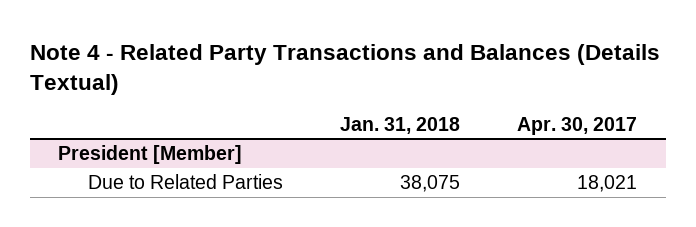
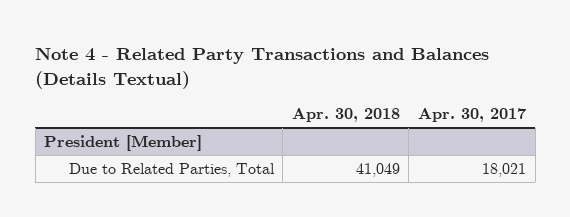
[340,116,461,134] Jan. 31, 2018 -> none
none -> [291,108,400,123] Apr. 30, 2018
[88,174,284,190] Due to Related Parties -> [68,162,275,177] Due to Related Parties, Total

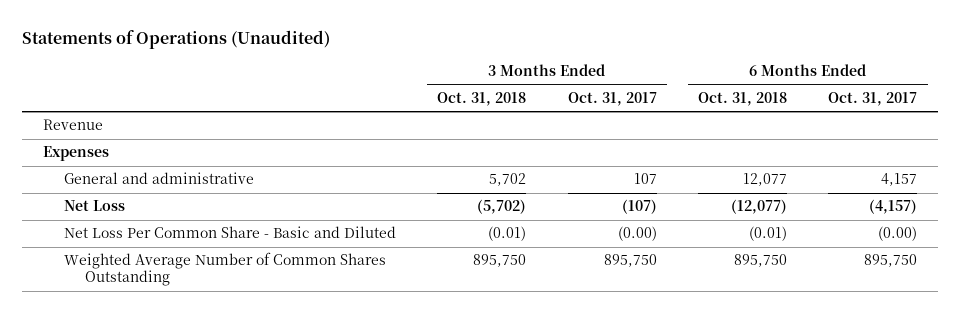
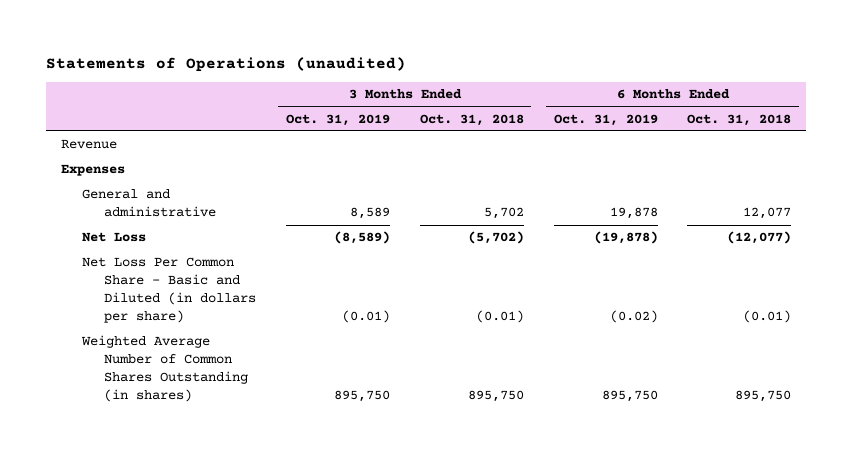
[22,30,331,50] Statements of Operations (Unaudited) -> [45,56,406,72] Statements of Operations (unaudited)
[567,92,657,107] Oct. 31, 2017 -> none
[828,92,918,107] Oct. 31, 2017 -> none
none -> [285,113,390,126] Oct. 31, 2019
none -> [553,113,658,126] Oct. 31, 2019
[64,226,397,239] Net Loss Per Common Share - Basic and Diluted -> [82,257,257,324] Net Loss Per Common Share - Basic and Diluted (in dollars per share)
[64,252,387,287] Weighted Average Number of Common Shares Outstanding -> [81,335,249,403] Weighted Average Number of Common Shares Outstanding (in shares)

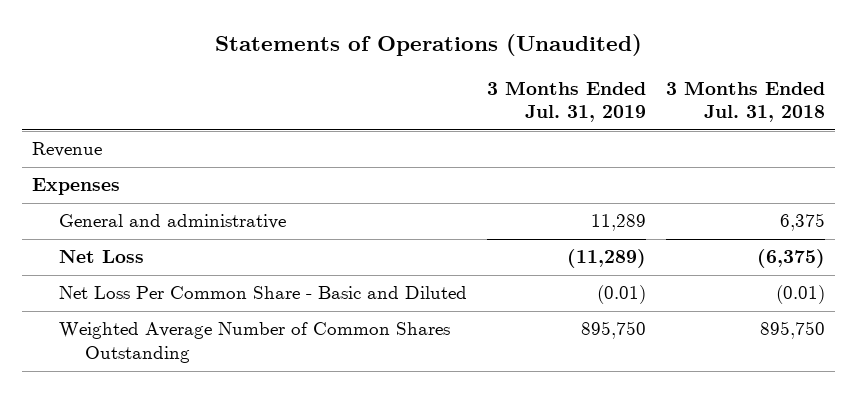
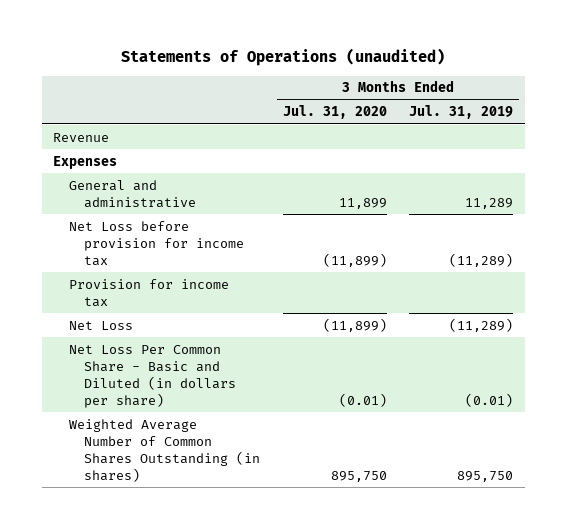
[214,34,642,57] Statements of Operations (Unaudited) -> [121,48,446,67] Statements of Operations (unaudited)
[666,80,826,123] 3 Months Ended Jul. 31, 2018 -> none
none -> [282,105,387,120] Jul. 31, 2020
none -> [68,220,244,266] Net Loss before provision for income tax
none -> [68,278,229,307] Provision for income tax
[58,286,467,300] Net Loss Per Common Share - Basic and Diluted -> [68,344,236,409] Net Loss Per Common Share - Basic and Diluted (in dollars per share)
[58,322,450,364] Weighted Average Number of Common Shares Outstanding -> [68,418,260,483] Weighted Average Number of Common Shares Outstanding (in shares)

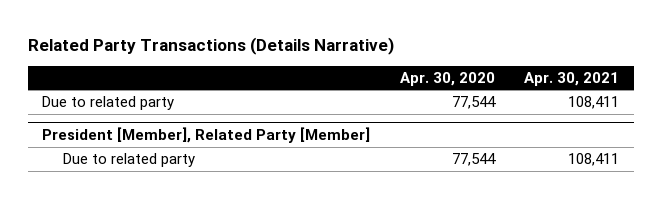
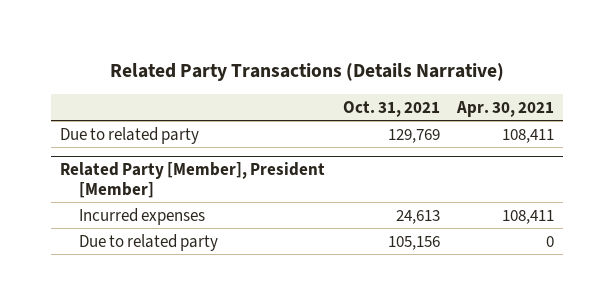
[399,71,495,86] Apr. 30, 2020 -> none
none -> [342,101,440,118] Oct. 31, 2021
[42,127,371,144] President [Member], Related Party [Member] -> [59,162,325,198] Related Party [Member], President [Member]
none -> [78,207,205,225] Incurred expenses
[568,153,620,167] 108,411 -> [546,235,555,247] 0

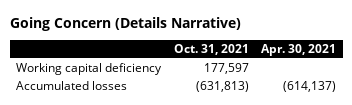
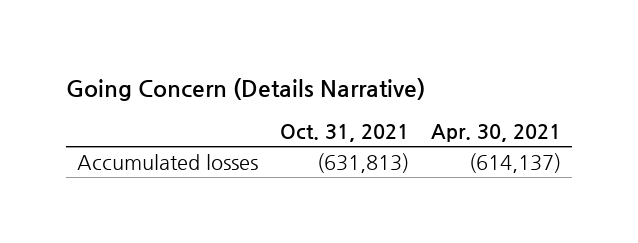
[15,63,162,76] Working capital deficiency -> none

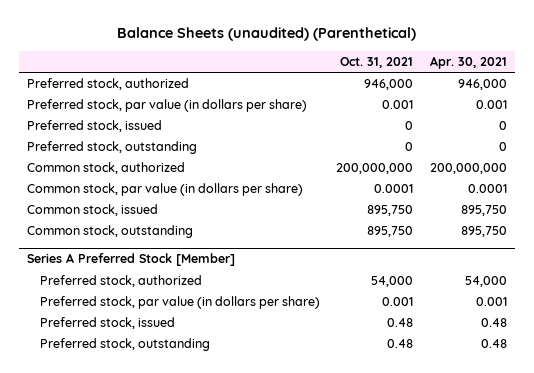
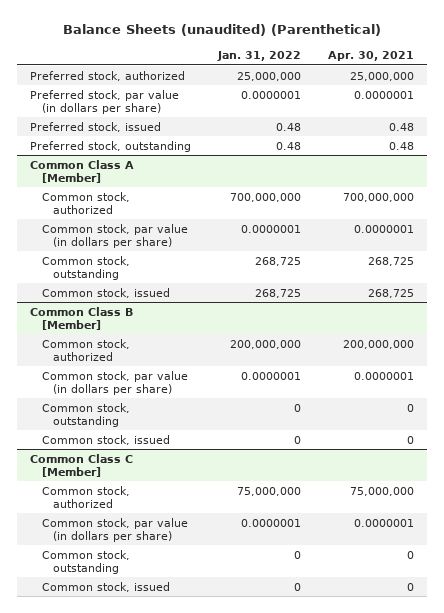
[340,57,414,69] Oct. 31, 2021 -> none
none -> [216,51,301,62] Jan. 31, 2022
[27,120,163,133] Preferred stock, issued -> none
[27,141,198,155] Preferred stock, outstanding -> none
[27,162,186,175] Common stock, authorized -> none
[27,183,304,197] Common stock, par value (in dollars per share) -> none
[27,204,159,217] Common stock, issued -> none
[27,225,194,239] Common stock, outstanding -> none
[27,253,236,267] Series A Preferred Stock [Member] -> none
[39,275,202,288] Preferred stock, authorized -> none
[39,296,320,310] Preferred stock, par value (in dollars per share) -> none
[457,79,507,91] 946,000 -> [349,71,414,81] 25,000,000
[475,100,507,110] 0.001 -> [353,90,414,99] 0.0000001
none -> [30,159,135,183] Common Class A [Member]
none -> [41,191,130,214] Common stock, authorized
none -> [41,223,188,248] Common stock, par value (in dollars per share)
none -> [41,255,130,280] Common stock, outstanding
none -> [41,287,170,298] Common stock, issued
none -> [30,306,134,330] Common Class B [Member]
none -> [41,338,130,361] Common stock, authorized
none -> [41,370,188,395] Common stock, par value (in dollars per share)
none -> [41,402,130,427] Common stock, outstanding
none -> [41,434,170,445] Common stock, issued
none -> [30,453,134,477] Common Class C [Member]
none -> [41,485,130,508] Common stock, authorized
none -> [41,517,188,542] Common stock, par value (in dollars per share)
none -> [41,549,130,574] Common stock, outstanding
none -> [41,581,170,592] Common stock, issued

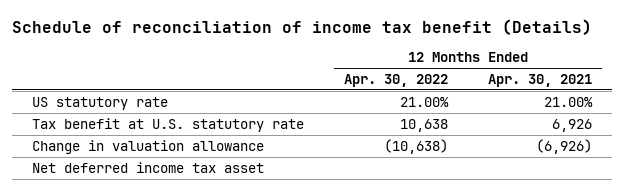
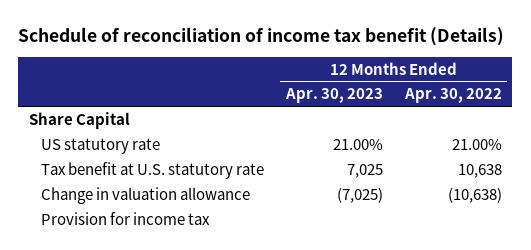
[488,73,593,87] Apr. 30, 2021 -> none
none -> [284,88,383,104] Apr. 30, 2023
none -> [29,111,131,129] Share Capital
[31,161,264,173] Net deferred income tax asset -> [40,211,210,225] Provision for income tax

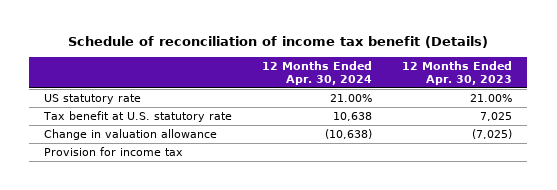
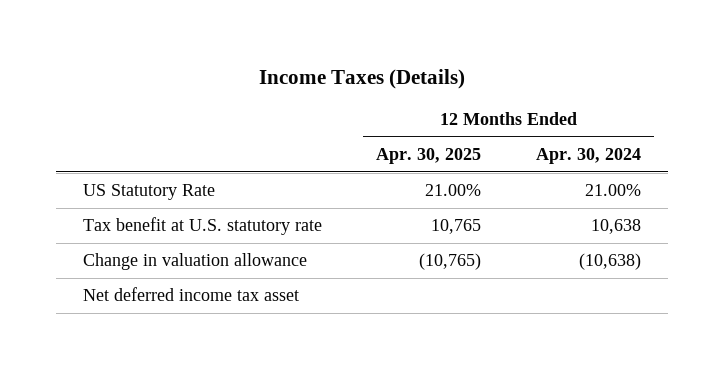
[68,36,489,49] Schedule of reconciliation of income tax benefit (Details) -> [258,69,465,90] Income Taxes (Details)
[402,61,513,85] 12 Months Ended Apr. 30, 2023 -> none
none -> [376,148,482,165] Apr. 30, 2025
[44,93,142,104] US statutory rate -> [83,184,216,201] US Statutory Rate
[44,146,184,156] Provision for income tax -> [83,287,300,302] Net deferred income tax asset

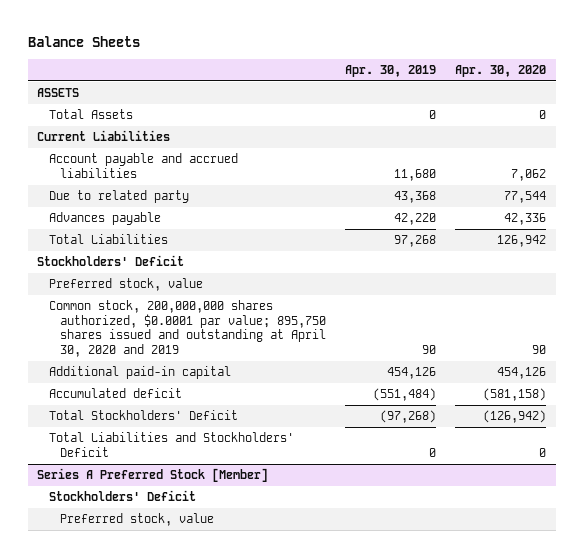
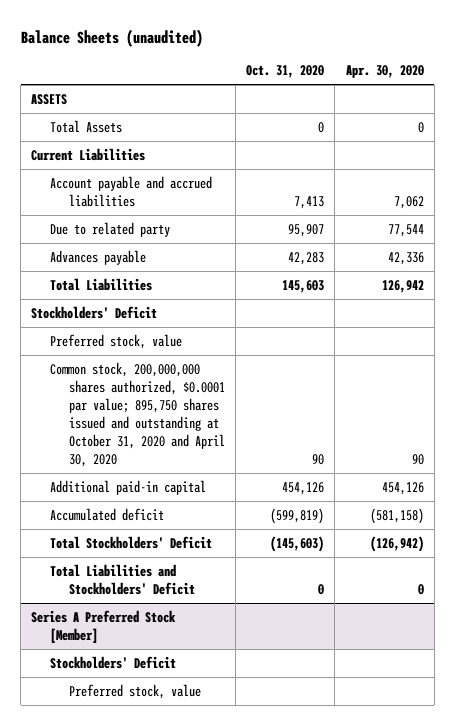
[27,35,140,47] Balance Sheets -> [20,28,203,47] Balance Sheets (unaudited)
[344,64,436,77] Apr. 30, 2019 -> none
none -> [246,65,325,79] Oct. 31, 2020
[48,300,326,357] Common stock, 200,000,000 shares authorized, $0.0001 par value; 895,750 shares issued and outstanding at April 30, 2020 and 2019 -> [50,361,226,467] Common stock, 200,000,000 shares authorized, $0.0001 par value; 895,750 shares issued and outstanding at October 31, 2020 and April 30, 2020

